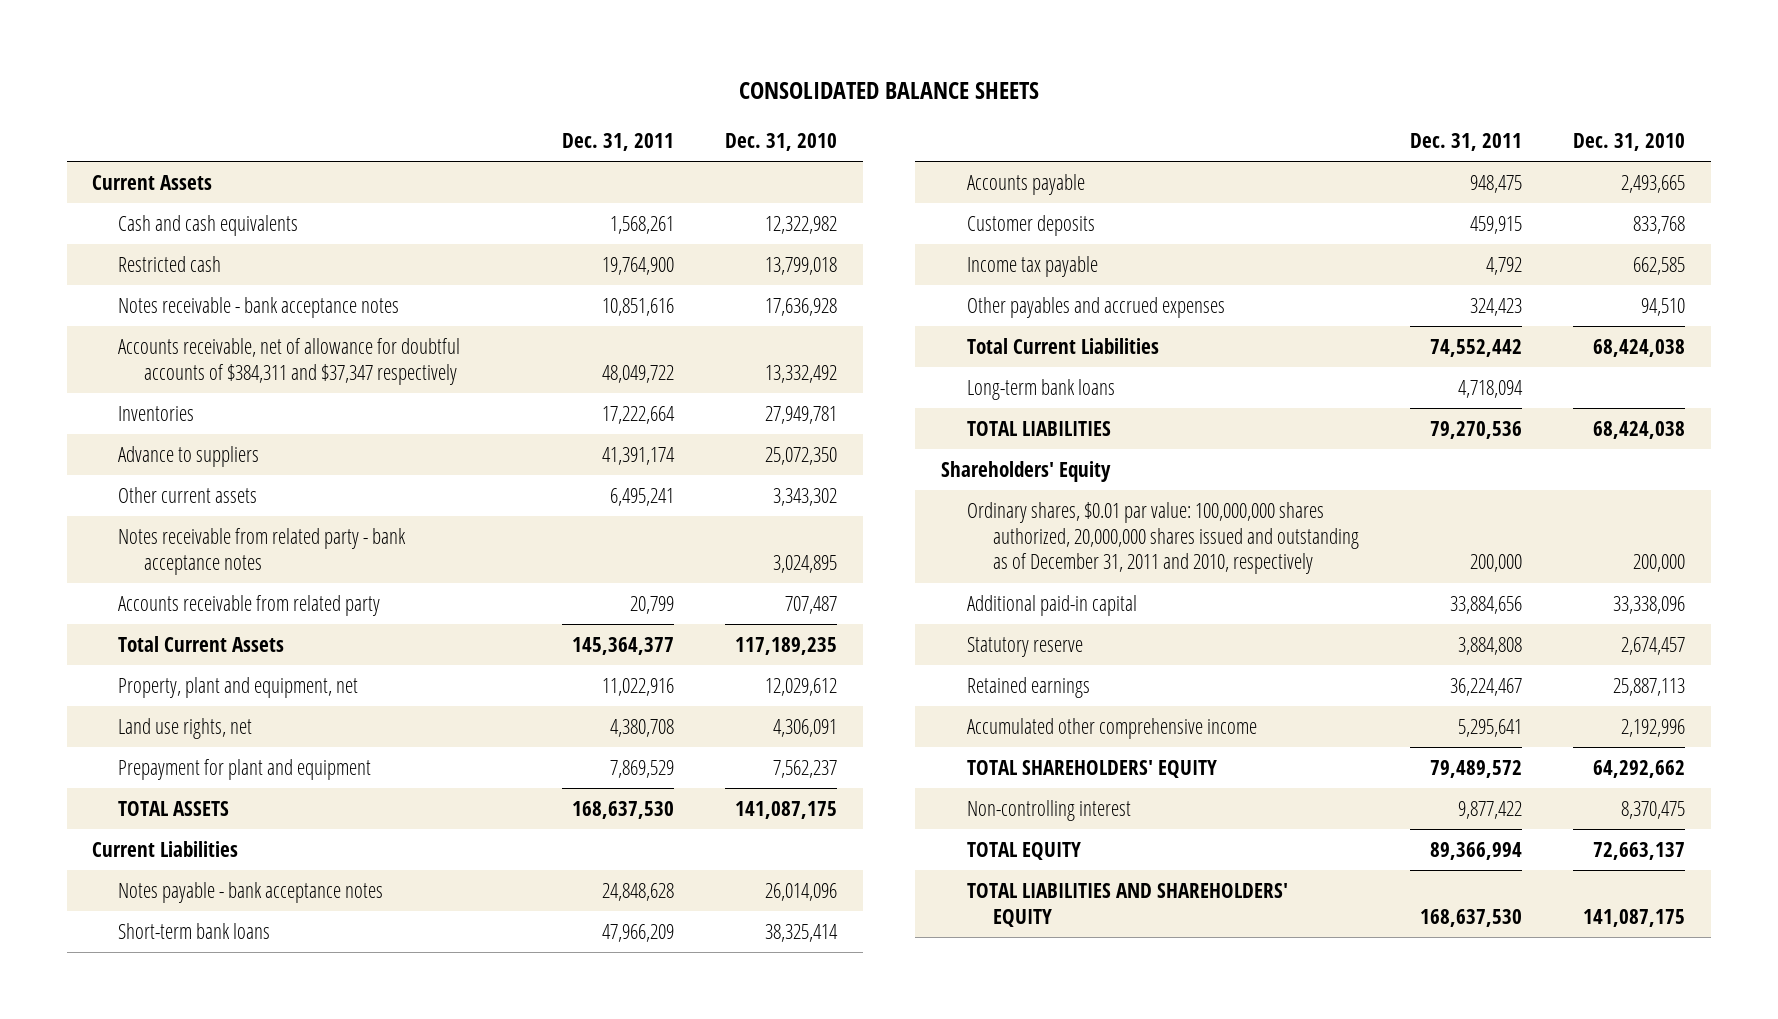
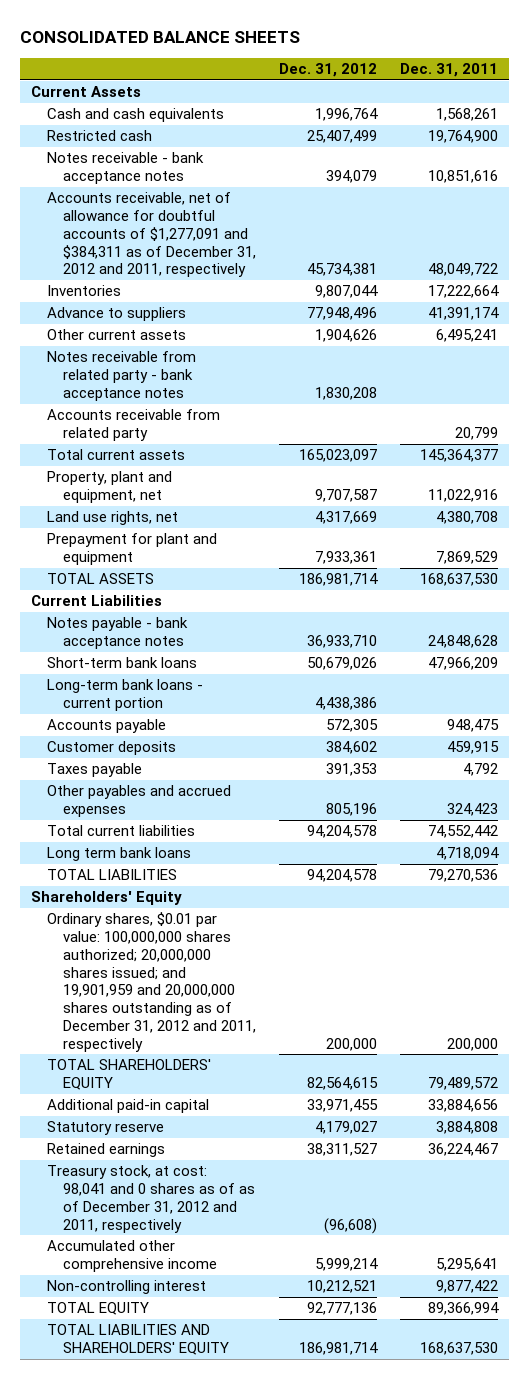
[725,133,838,152] Dec. 31, 2010 -> none
none -> [278,62,377,77] Dec. 31, 2012
[118,338,461,385] Accounts receivable, net of allowance for doubtful accounts of $384,311 and $37,347 respectively -> [47,192,256,278] Accounts receivable, net of allowance for doubtful accounts of $1,277,091 and $384,311 as of December 31, 2012 and 2011, respectively
[118,636,285,653] Total Current Assets -> [47,449,186,461] Total current assets
none -> [47,679,204,712] Long-term bank loans - current portion
[966,256,1098,278] Income tax payable -> [47,763,143,778] Taxes payable
[966,338,1159,355] Total Current Liabilities -> [47,825,196,837] Total current liabilities
[966,379,1115,401] Long-term bank loans -> [47,847,192,862] Long term bank loans
[966,502,1359,575] Ordinary shares, $0.01 par value: 100,000,000 shares authorized, 20,000,000 shares issued and outstanding as of December 31, 2011 and 2010, respectively -> [47,912,256,1052] Ordinary shares, $0.01 par value: 100,000,000 shares authorized; 20,000,000 shares issued; and 19,901,959 and 20,000,000 shares outstanding as of December 31, 2012 and 2011, respectively
[966,760,1217,779] TOTAL SHAREHOLDERS' EQUITY -> [47,1059,212,1091] TOTAL SHAREHOLDERS' EQUITY
none -> [47,1165,255,1233] Treasury stock, at cost: 98,041 and 0 shares as of as of December 31, 2012 and 2011, respectively

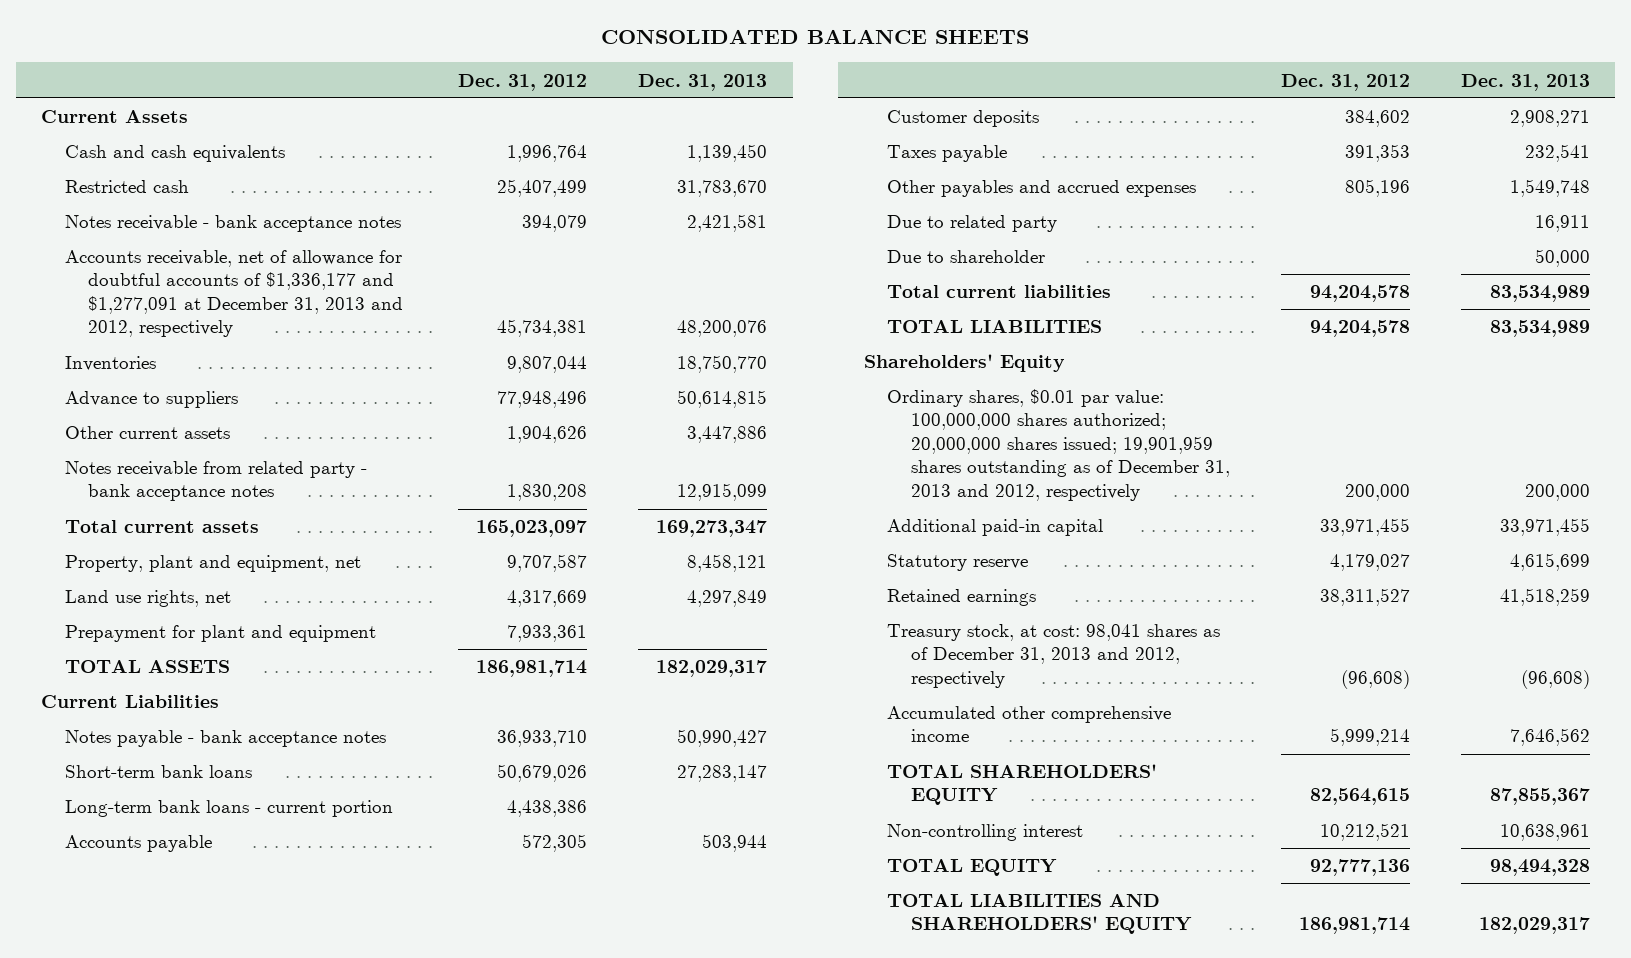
[399,62,498,77] Dec. 31, 2011 -> none
none -> [638,73,768,91] Dec. 31, 2013
[47,192,256,278] Accounts receivable, net of allowance for doubtful accounts of $1,277,091 and $384,311 as of December 31, 2012 and 2011, respectively -> [64,250,404,338] Accounts receivable, net of allowance for doubtful accounts of $1,336,177 and $1,277,091 at December 31, 2013 and 2012, respectively
[47,409,221,442] Accounts receivable from related party -> none
none -> [887,215,1058,233] Due to related party
none -> [887,250,1046,264] Due to shareholder
[47,847,192,862] Long term bank loans -> none
[47,912,256,1052] Ordinary shares, $0.01 par value: 100,000,000 shares authorized; 20,000,000 shares issued; and 19,901,959 and 20,000,000 shares outstanding as of December 31, 2012 and 2011, respectively -> [887,389,1230,501] Ordinary shares, $0.01 par value: 100,000,000 shares authorized; 20,000,000 shares issued; 19,901,959 shares outstanding as of December 31, 2013 and 2012, respectively
[47,1165,255,1233] Treasury stock, at cost: 98,041 and 0 shares as of as of December 31, 2012 and 2011, respectively -> [887,624,1221,688] Treasury stock, at cost: 98,041 shares as of December 31, 2013 and 2012, respectively
[47,1059,212,1091] TOTAL SHAREHOLDERS' EQUITY -> [887,764,1158,806] TOTAL SHAREHOLDERS' EQUITY

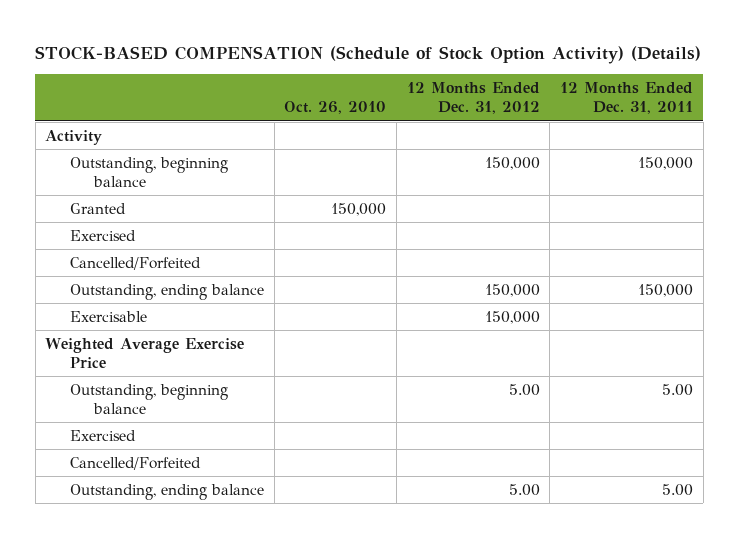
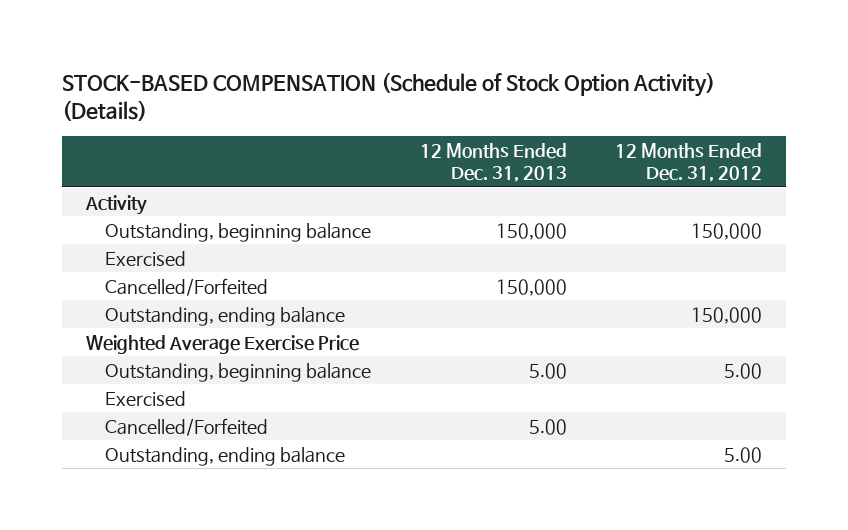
[284,101,387,115] Oct. 26, 2010 -> none
[559,82,693,115] 12 Months Ended Dec. 31, 2011 -> none
none -> [419,142,567,183] 12 Months Ended Dec. 31, 2013
[69,203,126,215] Granted -> none
[69,311,147,323] Exercisable -> none

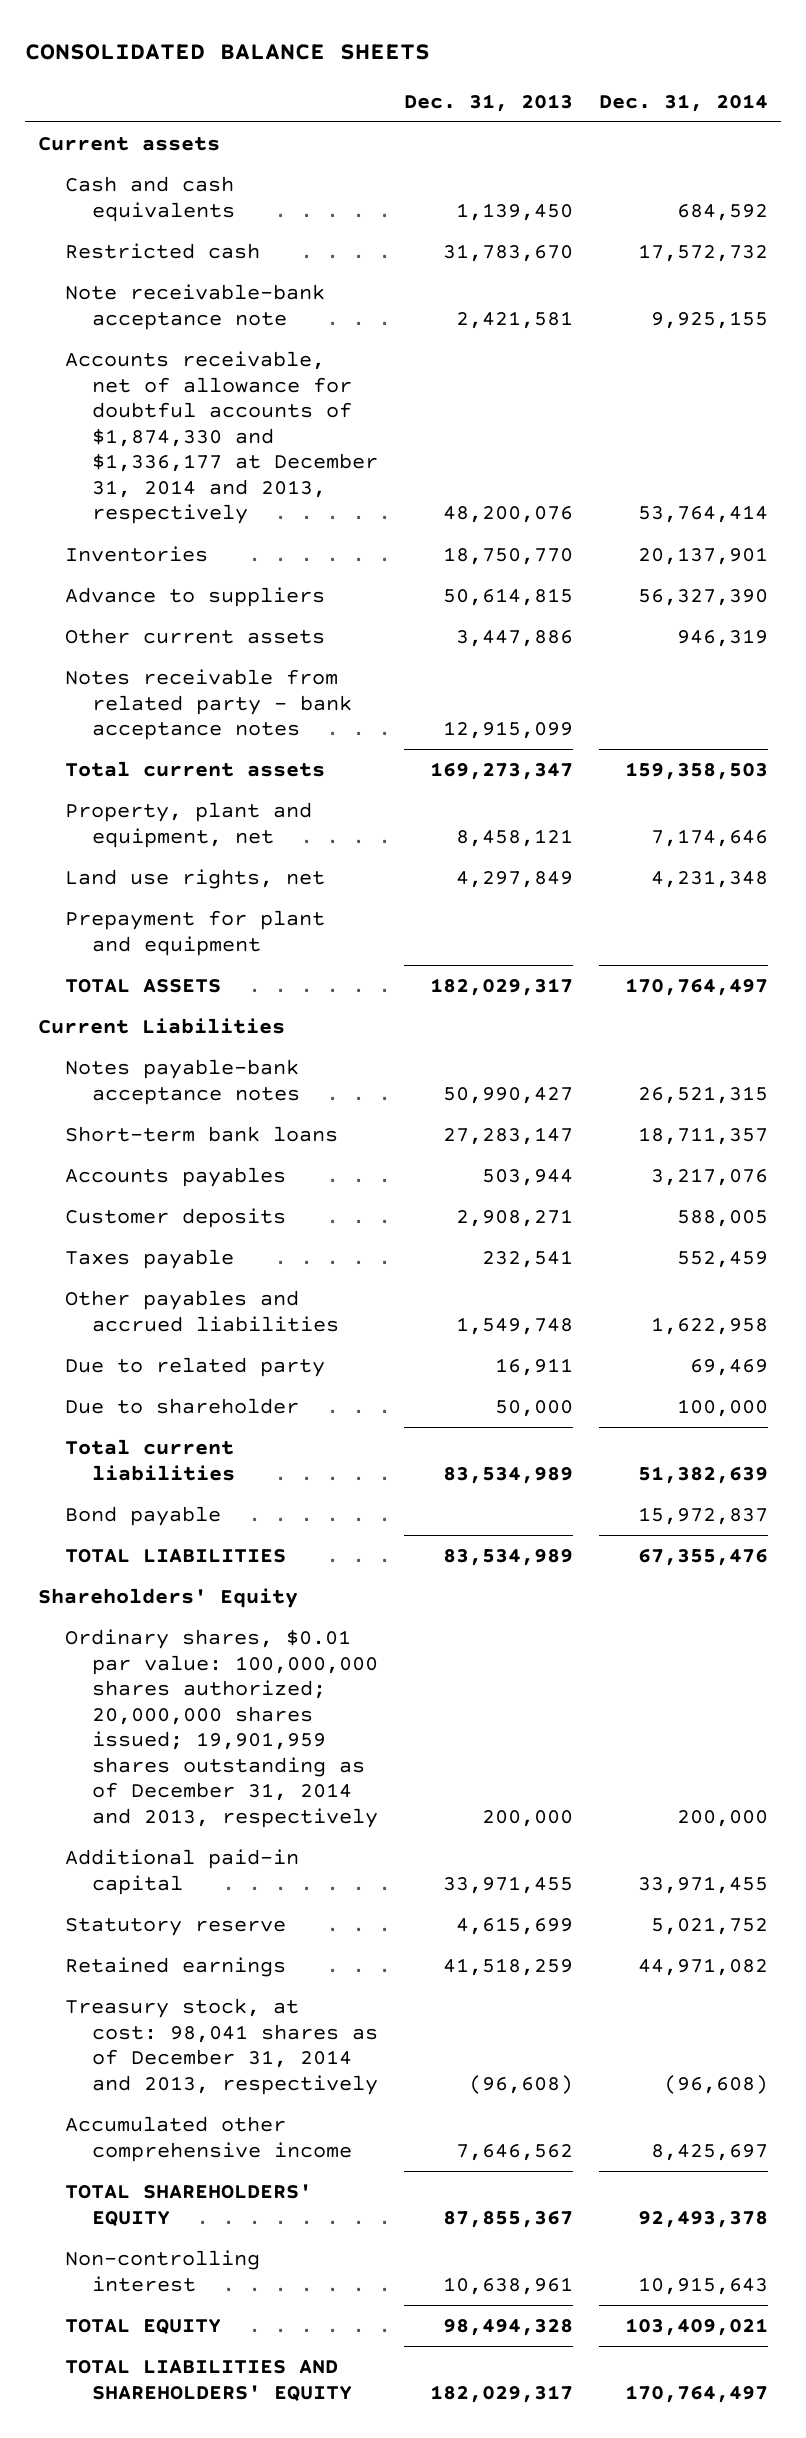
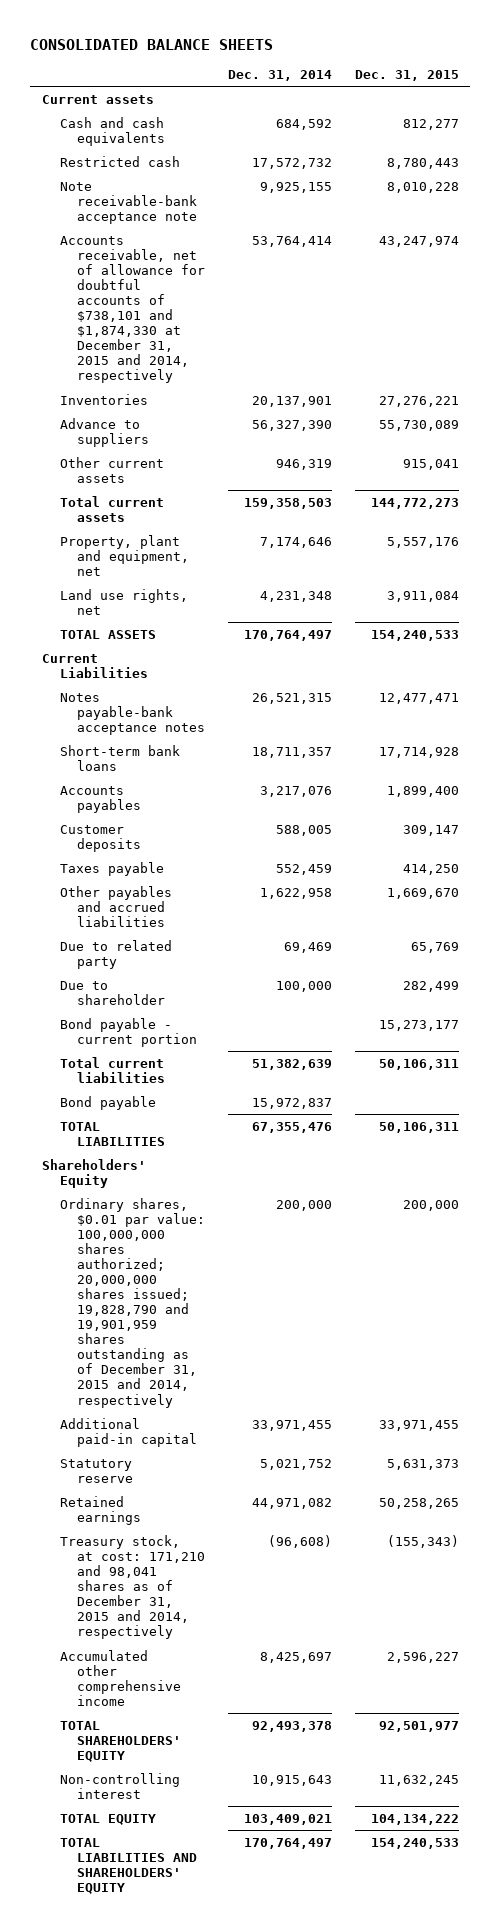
[403,93,573,112] Dec. 31, 2013 -> none
none -> [354,69,459,81] Dec. 31, 2015
[64,351,378,525] Accounts receivable, net of allowance for doubtful accounts of $1,874,330 and $1,336,177 at December 31, 2014 and 2013, respectively -> [59,235,206,384] Accounts receivable, net of allowance for doubtful accounts of $738,101 and $1,874,330 at December 31, 2015 and 2014, respectively
[64,669,352,741] Notes receivable from related party - bank acceptance notes -> none
[64,910,325,956] Prepayment for plant and equipment -> none
none -> [59,1017,198,1047] Bond payable - current portion
[64,1629,378,1829] Ordinary shares, $0.01 par value: 100,000,000 shares authorized; 20,000,000 shares issued; 19,901,959 shares outstanding as of December 31, 2014 and 2013, respectively -> [59,1197,206,1408] Ordinary shares, $0.01 par value: 100,000,000 shares authorized; 20,000,000 shares issued; 19,828,790 and 19,901,959 shares outstanding as of December 31, 2015 and 2014, respectively
[64,1998,378,2095] Treasury stock, at cost: 98,041 shares as of December 31, 2014 and 2013, respectively -> [59,1534,206,1640] Treasury stock, at cost: 171,210 and 98,041 shares as of December 31, 2015 and 2014, respectively

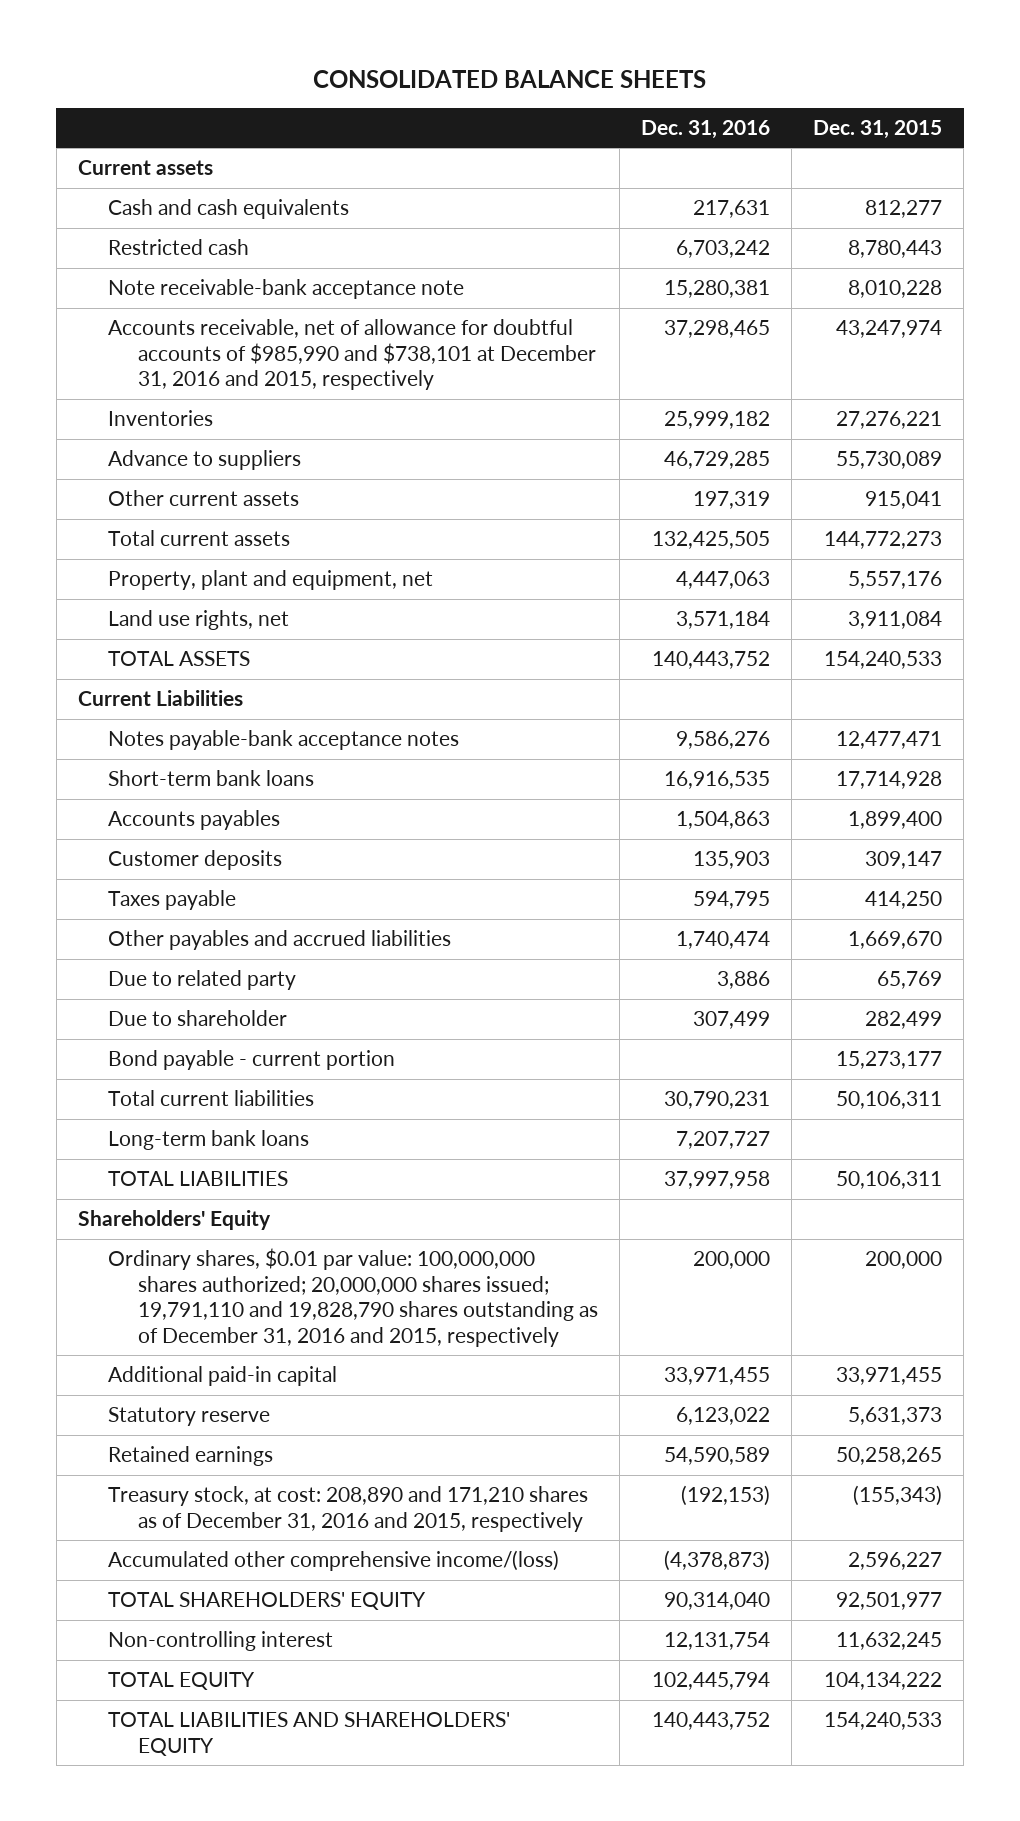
[228,69,333,81] Dec. 31, 2014 -> none
none -> [640,119,770,139] Dec. 31, 2016
[59,235,206,384] Accounts receivable, net of allowance for doubtful accounts of $738,101 and $1,874,330 at December 31, 2015 and 2014, respectively -> [107,319,596,391] Accounts receivable, net of allowance for doubtful accounts of $985,990 and $738,101 at December 31, 2016 and 2015, respectively
[59,1095,156,1110] Bond payable -> none
none -> [107,1130,309,1151] Long-term bank loans
[59,1197,206,1408] Ordinary shares, $0.01 par value: 100,000,000 shares authorized; 20,000,000 shares issued; 19,828,790 and 19,901,959 shares outstanding as of December 31, 2015 and 2014, respectively -> [107,1248,598,1347] Ordinary shares, $0.01 par value: 100,000,000 shares authorized; 20,000,000 shares issued; 19,791,110 and 19,828,790 shares outstanding as of December 31, 2016 and 2015, respectively
[59,1534,206,1640] Treasury stock, at cost: 171,210 and 98,041 shares as of December 31, 2015 and 2014, respectively -> [107,1486,588,1532] Treasury stock, at cost: 208,890 and 171,210 shares as of December 31, 2016 and 2015, respectively
[59,1649,182,1706] Accumulated other comprehensive income -> [107,1550,559,1572] Accumulated other comprehensive income/(loss)

